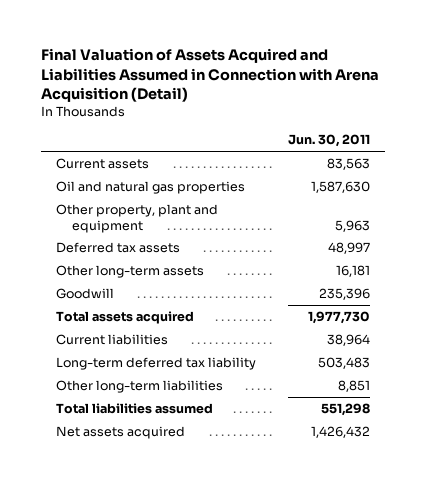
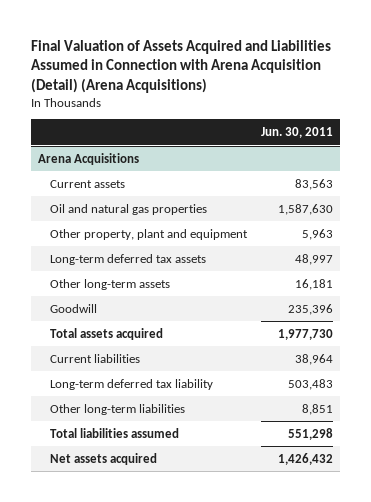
[40,48,379,102] Final Valuation of Assets Acquired and Liabilities Assumed in Connection with Arena Acquisition (Detail) -> [31,39,332,93] Final Valuation of Assets Acquired and Liabilities Assumed in Connection with Arena Acquisition (Detail) (Arena Acquisitions)
none -> [37,152,139,165] Arena Acquisitions
[56,241,181,253] Deferred tax assets -> [50,253,207,265] Long-term deferred tax assets

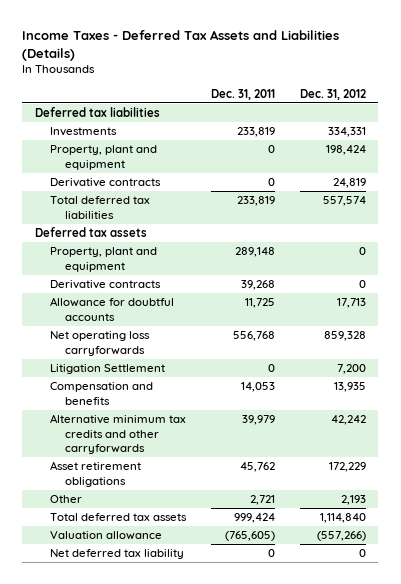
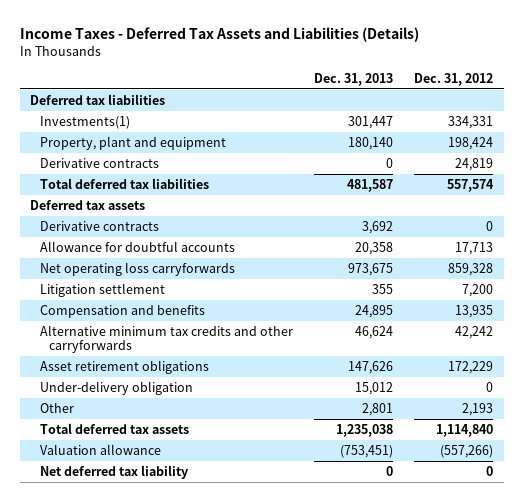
[211,88,276,100] Dec. 31, 2011 -> none
none -> [314,72,394,86] Dec. 31, 2013
[50,127,118,137] Investments -> [39,115,130,129] Investments(1)
[50,247,158,272] Property, plant and equipment -> none
[50,364,166,375] Litigation Settlement -> [39,282,165,297] Litigation settlement
none -> [39,380,193,395] Under-delivery obligation

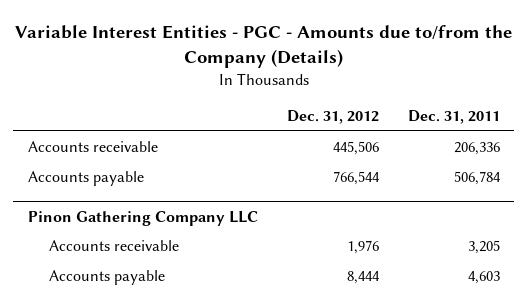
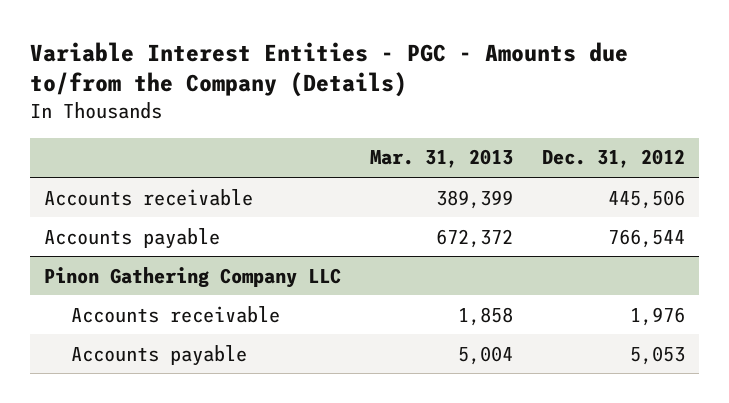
[407,110,500,125] Dec. 31, 2011 -> none
none -> [369,149,513,169] Mar. 31, 2013
[346,271,380,285] 8,444 -> [629,345,685,365] 5,053

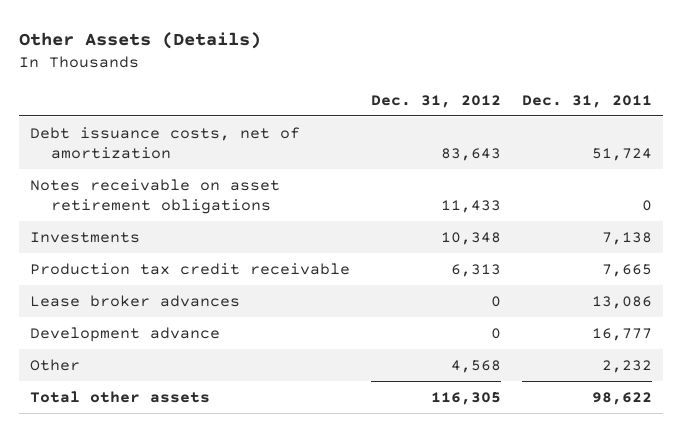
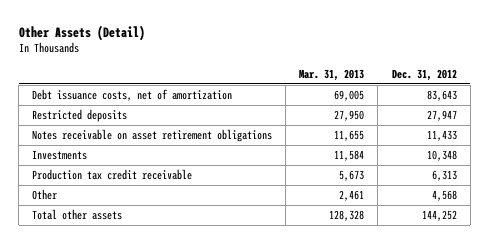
[19,31,262,49] Other Assets (Details) -> [18,24,145,41] Other Assets (Detail)
[522,94,653,108] Dec. 31, 2011 -> none
none -> [299,68,365,81] Mar. 31, 2013
none -> [32,108,128,122] Restricted deposits
[29,294,240,307] Lease broker advances -> none
[29,326,220,342] Development advance -> none
[430,391,501,405] 116,305 -> [421,209,457,221] 144,252

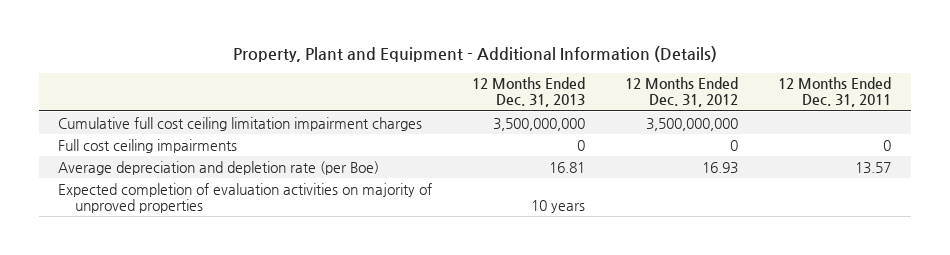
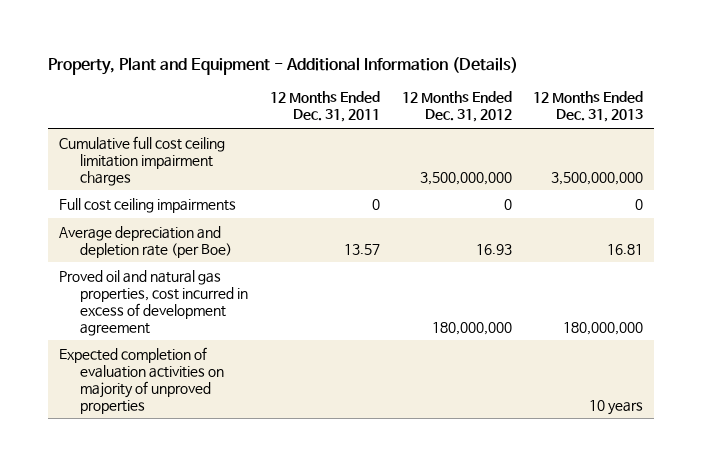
none -> [59,269,249,336] Proved oil and natural gas properties, cost incurred in excess of development agreement

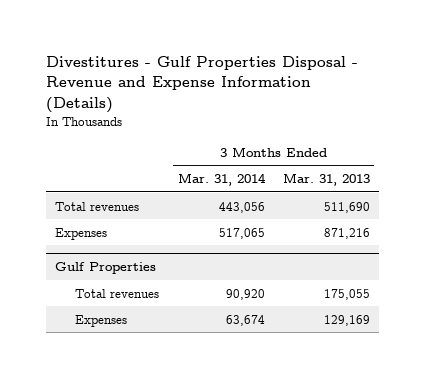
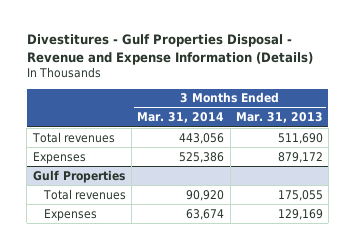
[218,227,265,239] 517,065 -> [179,151,225,163] 525,386
[323,227,370,239] 871,216 -> [277,151,323,163] 879,172

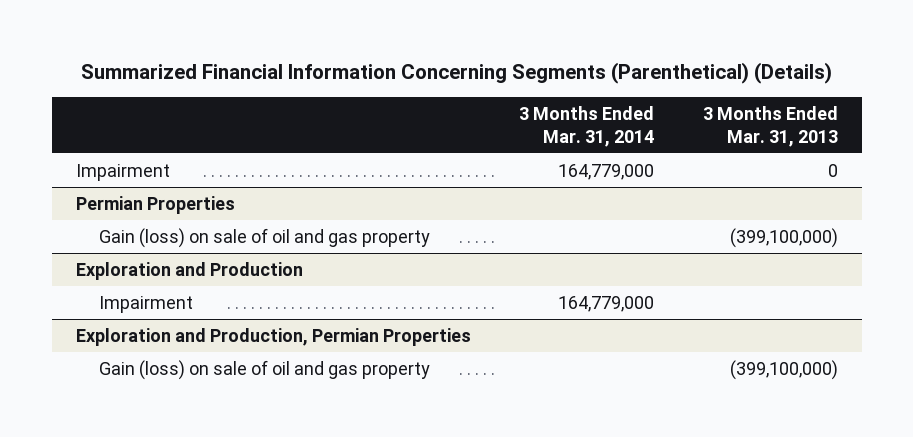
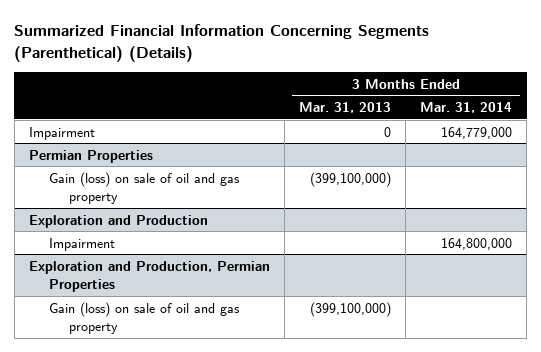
[558,295,655,312] 164,779,000 -> [441,237,513,250] 164,800,000

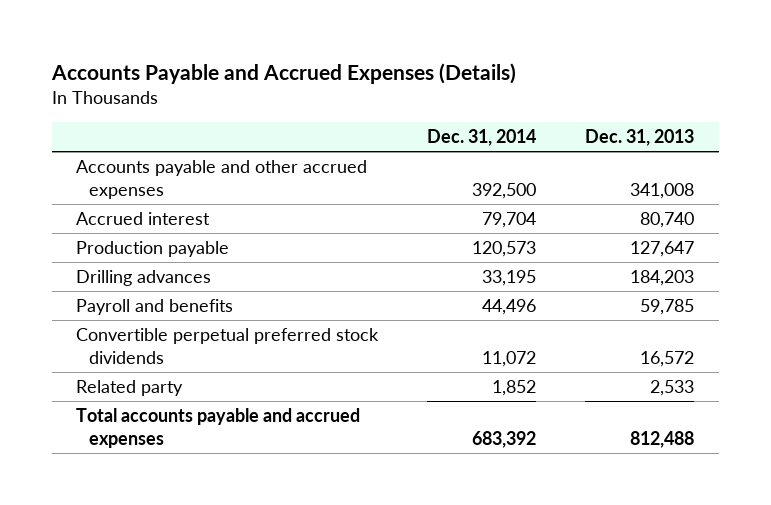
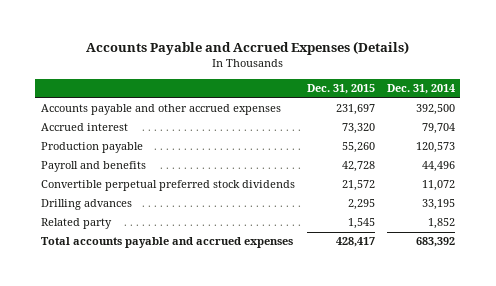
[585,129,695,147] Dec. 31, 2013 -> none
none -> [306,84,375,95] Dec. 31, 2015
[76,269,212,286] Drilling advances -> [40,199,132,211] Drilling advances

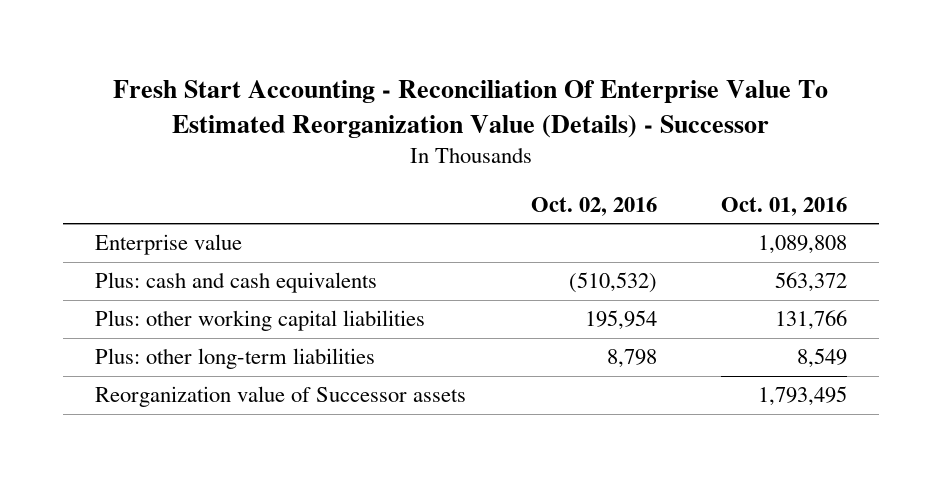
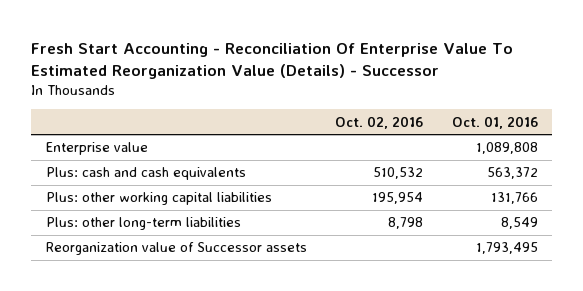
[568,272,657,294] (510,532) -> [373,167,424,180] 510,532

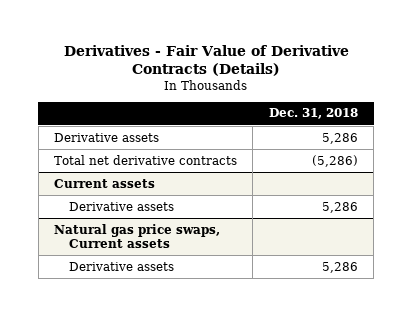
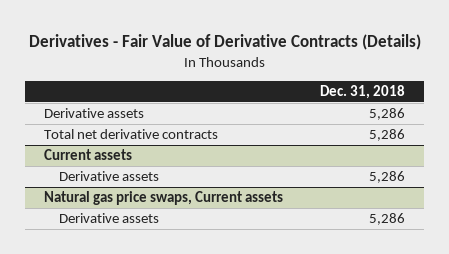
[311,154,358,167] (5,286) -> [369,129,406,142] 5,286

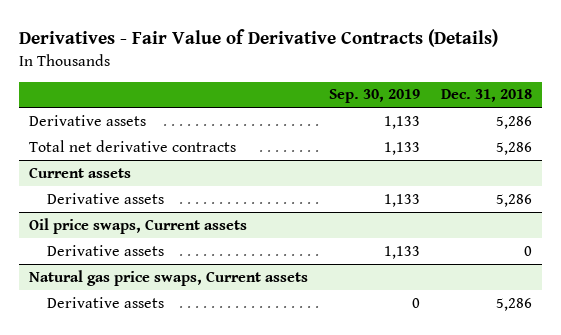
none -> [329,89,421,104] Sep. 30, 2019
none -> [29,217,248,234] Oil price swaps, Current assets
none -> [46,244,164,256] Derivative assets

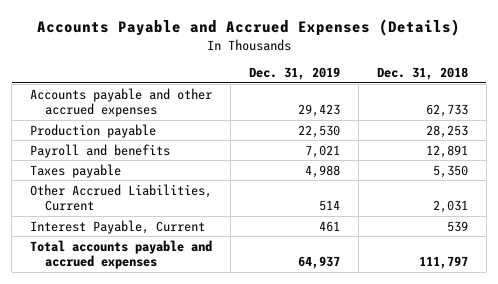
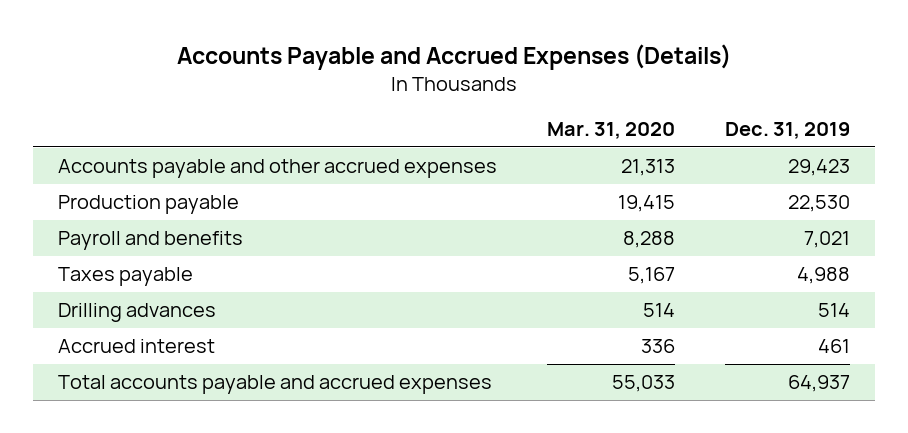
[376,67,468,81] Dec. 31, 2018 -> none
none -> [547,122,676,140] Mar. 31, 2020
[30,183,213,212] Other Accrued Liabilities, Current -> [57,303,216,323] Drilling advances
[30,219,206,234] Interest Payable, Current -> [57,339,215,354] Accrued interest

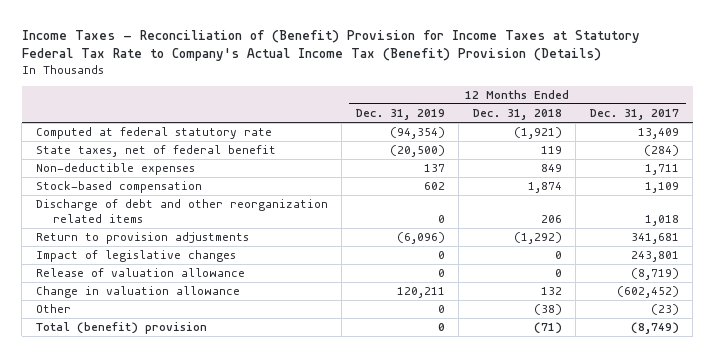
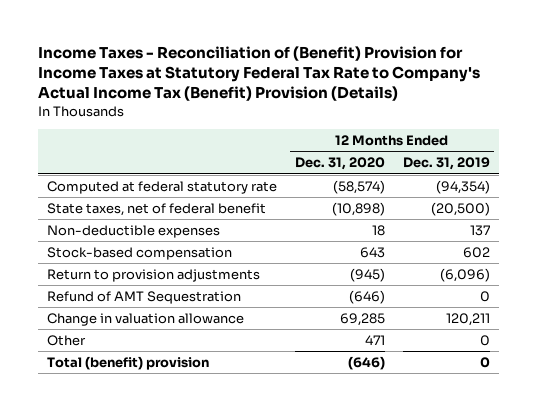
[472,108,562,120] Dec. 31, 2018 -> none
[589,108,679,120] Dec. 31, 2017 -> none
none -> [294,157,385,171] Dec. 31, 2020
[35,199,328,223] Discharge of debt and other reorganization related items -> none
[35,250,236,263] Impact of legislative changes -> none
[35,268,245,278] Release of valuation allowance -> none
none -> [46,290,241,304] Refund of AMT Sequestration

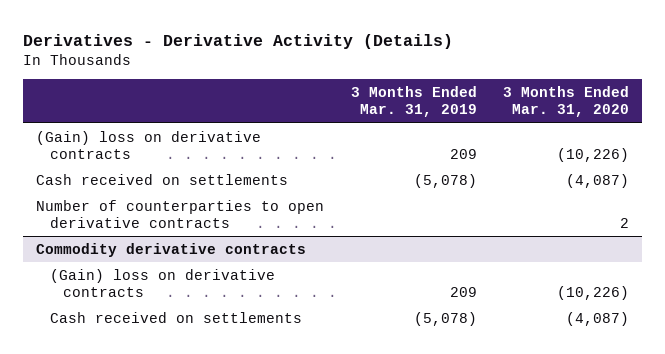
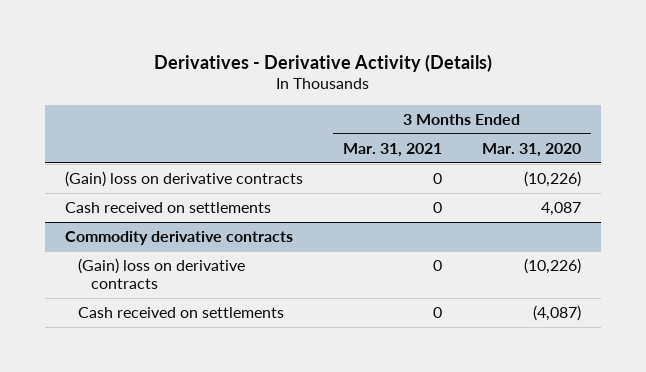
[350,85,477,118] 3 Months Ended Mar. 31, 2019 -> none
none -> [342,142,442,157] Mar. 31, 2021
[36,199,325,229] Number of counterparties to open derivative contracts -> none
[565,173,629,188] (4,087) -> [541,202,582,217] 4,087

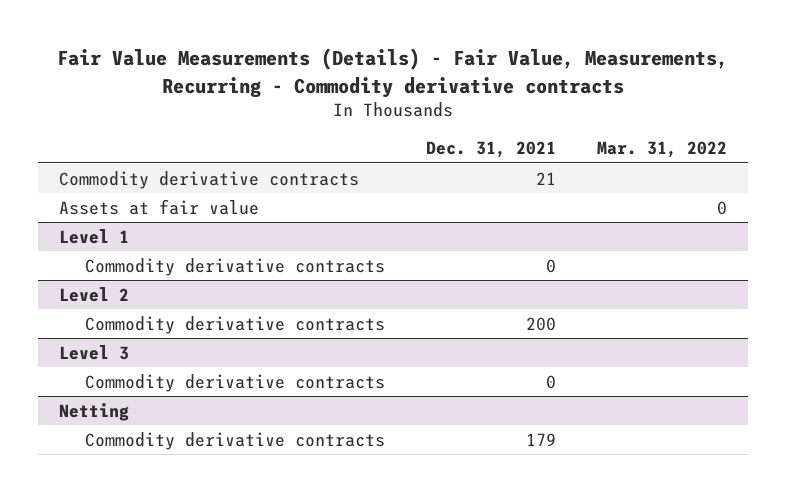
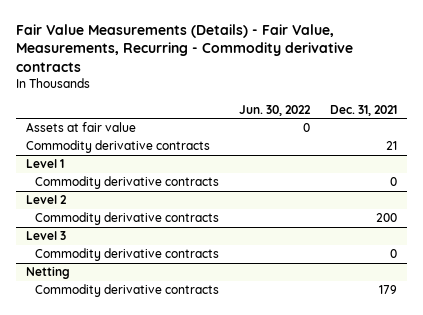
[597,141,728,159] Mar. 31, 2022 -> none
none -> [239,104,312,116] Jun. 30, 2022
[58,170,359,189] Commodity derivative contracts -> [25,140,210,154] Commodity derivative contracts

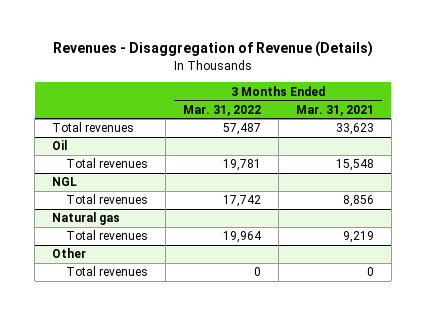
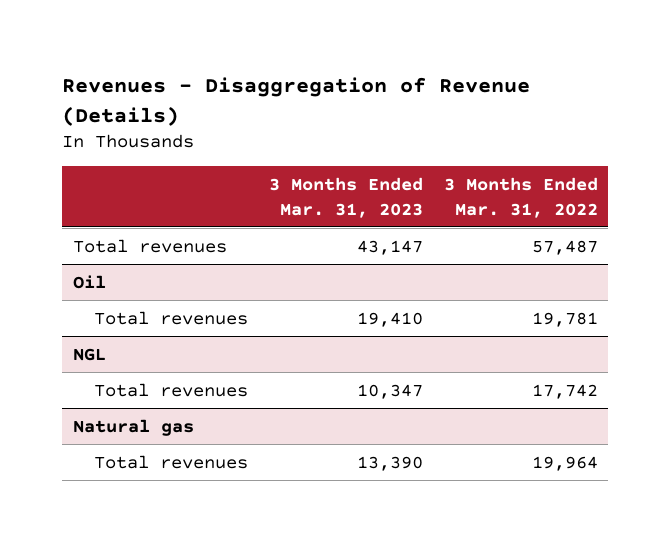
[295,104,374,116] Mar. 31, 2021 -> none
none -> [268,176,423,218] 3 Months Ended Mar. 31, 2023
[52,248,87,259] Other -> none
[65,266,148,277] Total revenues -> none

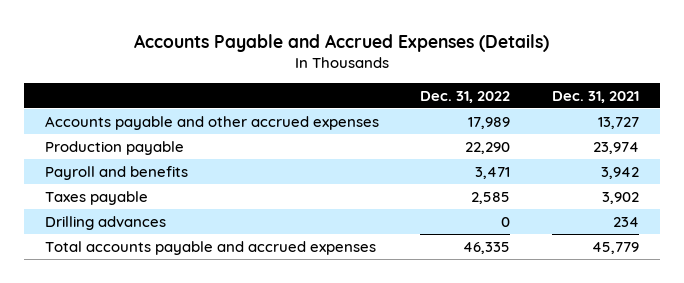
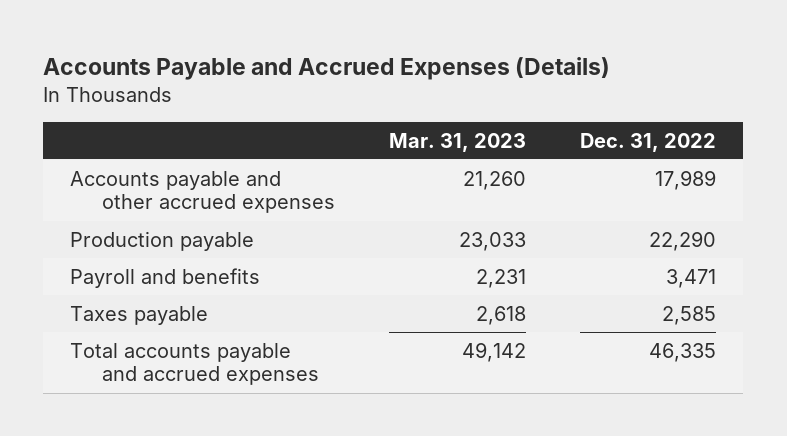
[551,90,639,103] Dec. 31, 2021 -> none
none -> [389,132,527,152] Mar. 31, 2023
[45,215,167,230] Drilling advances -> none

